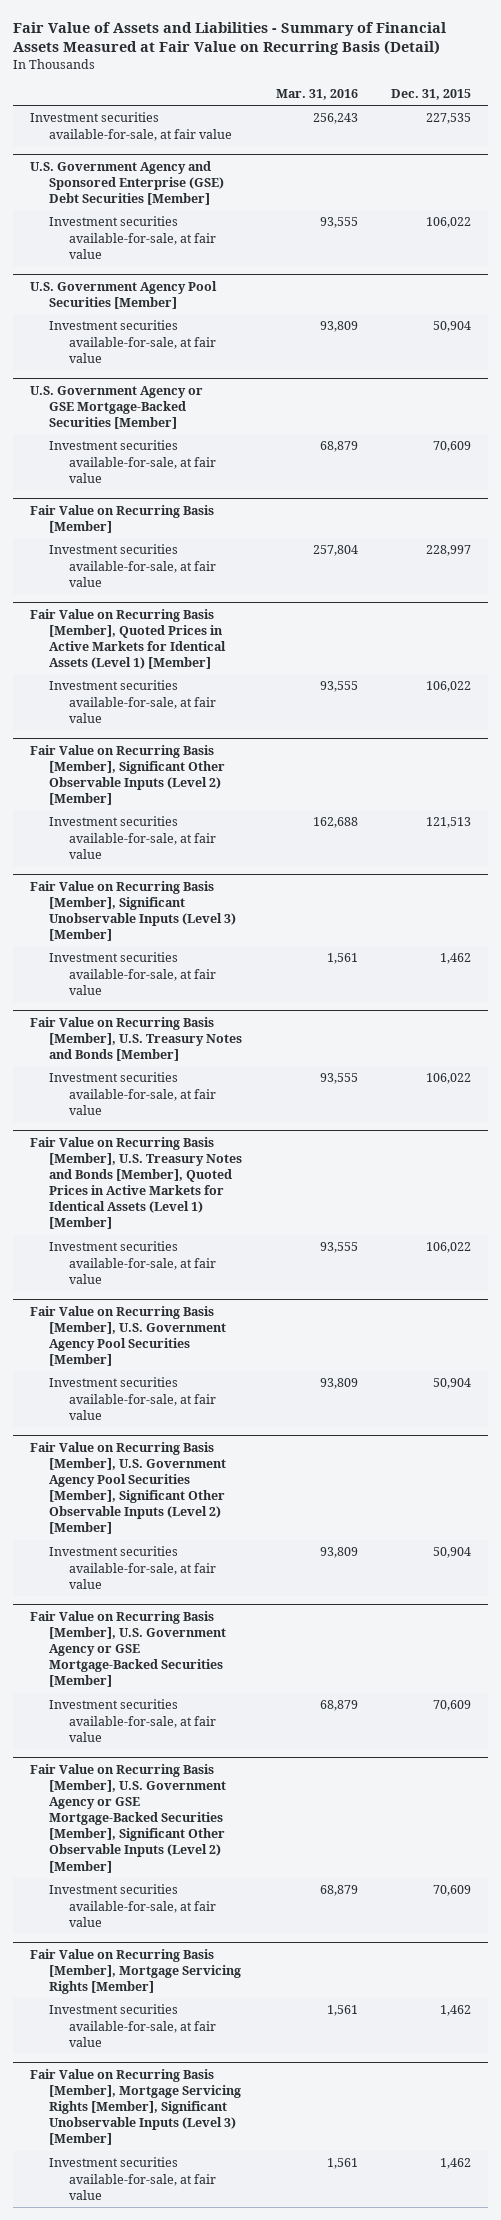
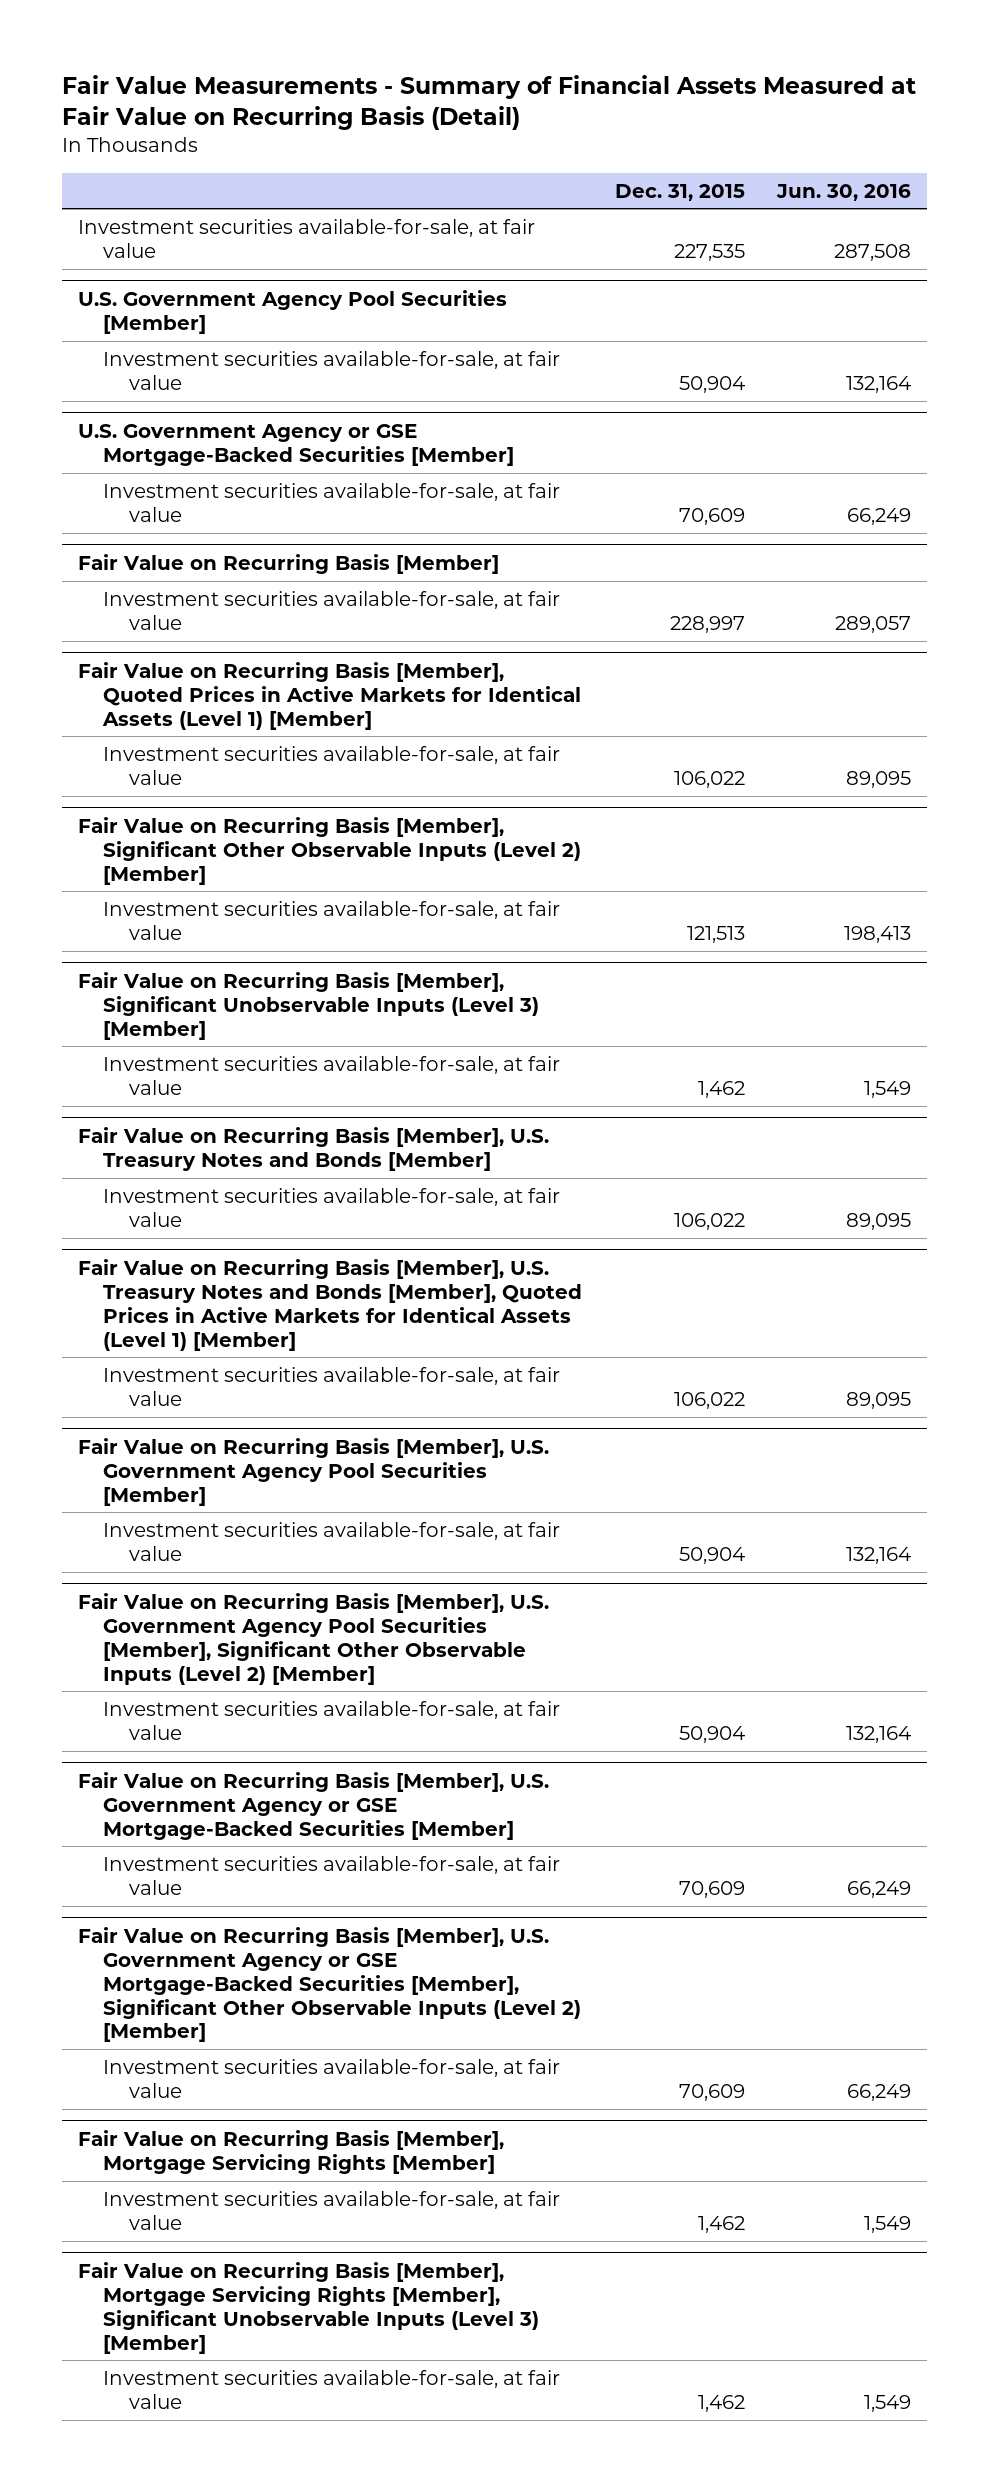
[13,21,447,55] Fair Value of Assets and Liabilities - Summary of Financial Assets Measured at Fair Value on Recurring Basis (Detail) -> [62,74,917,131] Fair Value Measurements - Summary of Financial Assets Measured at Fair Value on Recurring Basis (Detail)
[275,88,358,100] Mar. 31, 2016 -> none
none -> [775,183,911,201] Jun. 30, 2016
[30,160,225,205] U.S. Government Agency and Sponsored Enterprise (GSE) Debt Securities [Member] -> none
[49,216,216,259] Investment securities available-for-sale, at fair value -> none

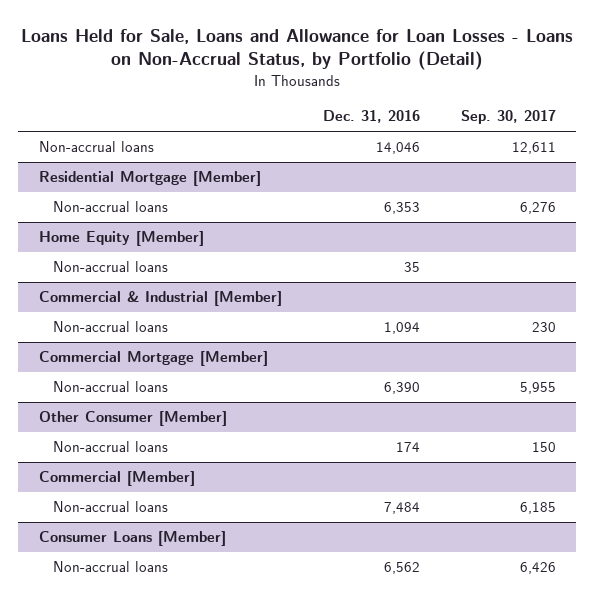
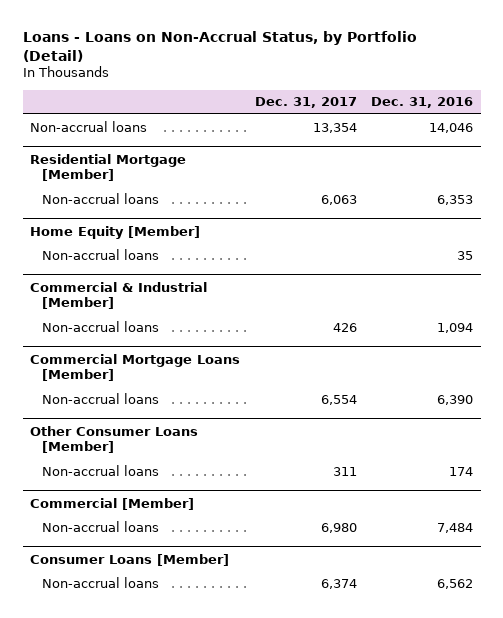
[21,28,574,71] Loans Held for Sale, Loans and Allowance for Loan Losses - Loans on Non-Accrual Status, by Portfolio (Detail) -> [22,30,417,62] Loans - Loans on Non-Accrual Status, by Portfolio (Detail)
[460,110,556,125] Sep. 30, 2017 -> none
none -> [254,97,357,109] Dec. 31, 2017
[38,351,268,367] Commercial Mortgage [Member] -> [30,353,241,382] Commercial Mortgage Loans [Member]
[38,411,227,427] Other Consumer [Member] -> [30,425,199,454] Other Consumer Loans [Member]

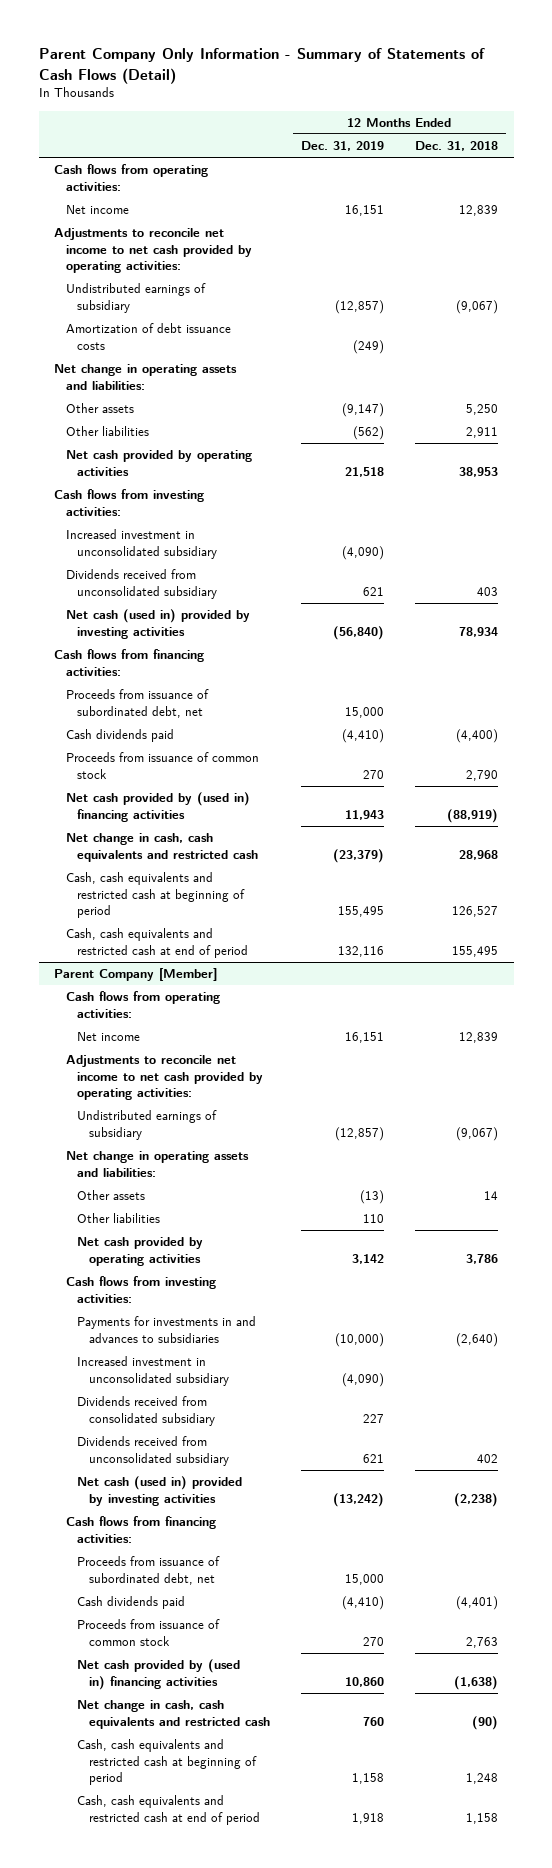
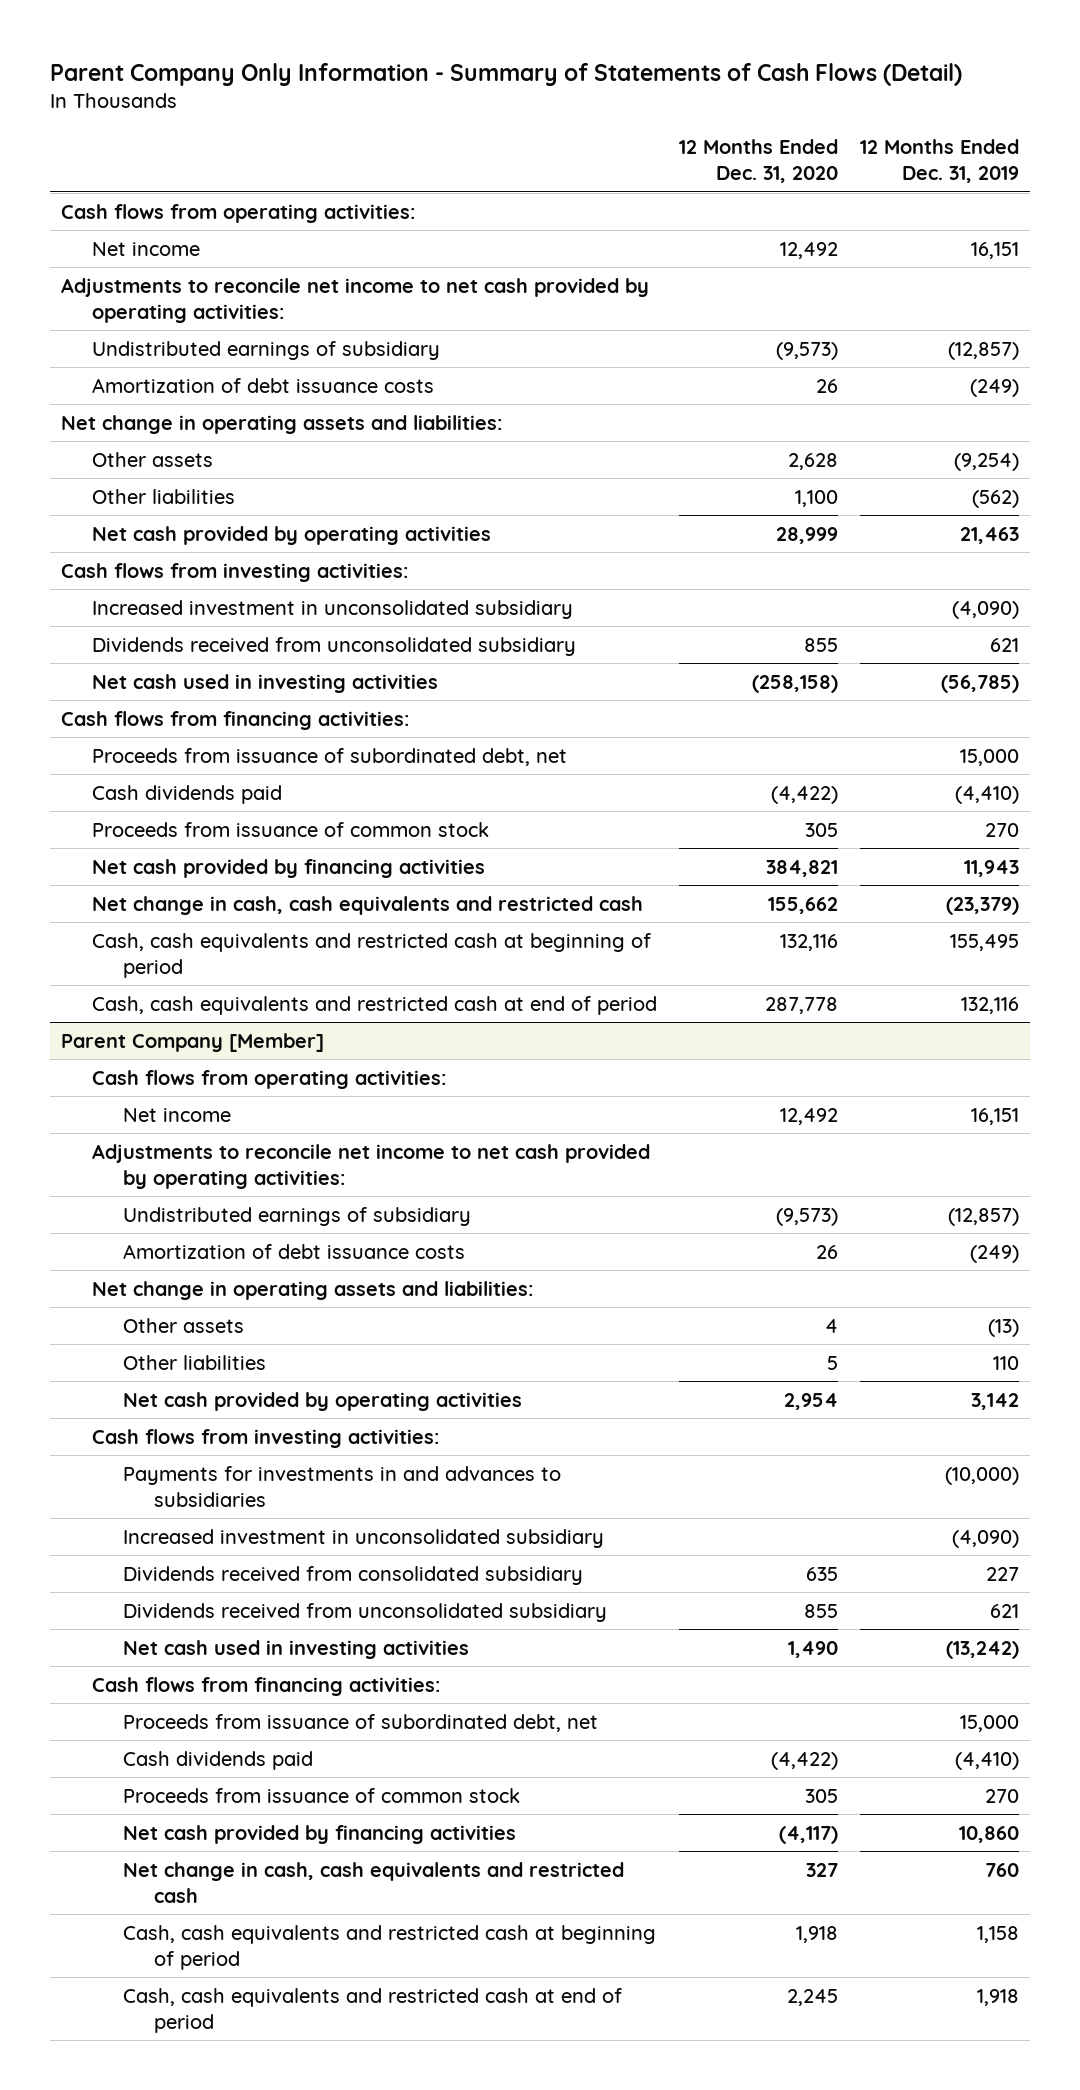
[414,141,498,152] Dec. 31, 2018 -> none
none -> [678,138,838,183] 12 Months Ended Dec. 31, 2020
[341,403,384,418] (9,147) -> [953,452,1019,471] (9,254)
[344,466,384,477] 21,518 -> [959,526,1019,544] 21,463
[65,609,250,639] Net cash (used in) provided by investing activities -> [91,673,438,693] Net cash used in investing activities
[332,625,384,640] (56,840) -> [940,674,1019,693] (56,785)
[65,792,250,822] Net cash provided by (used in) financing activities -> [91,858,485,878] Net cash provided by financing activities
none -> [123,1243,466,1259] Amortization of debt issuance costs
[77,1476,243,1506] Net cash (used in) provided by investing activities -> [123,1639,470,1659] Net cash used in investing activities
[77,1659,241,1690] Net cash provided by (used in) financing activities -> [123,1824,517,1844] Net cash provided by financing activities

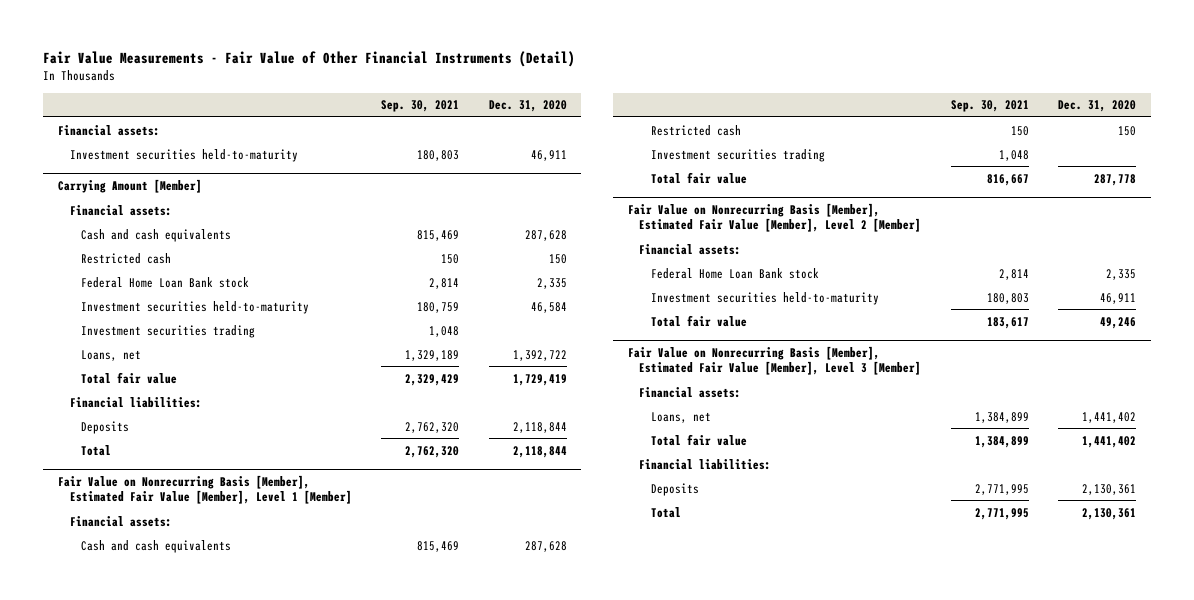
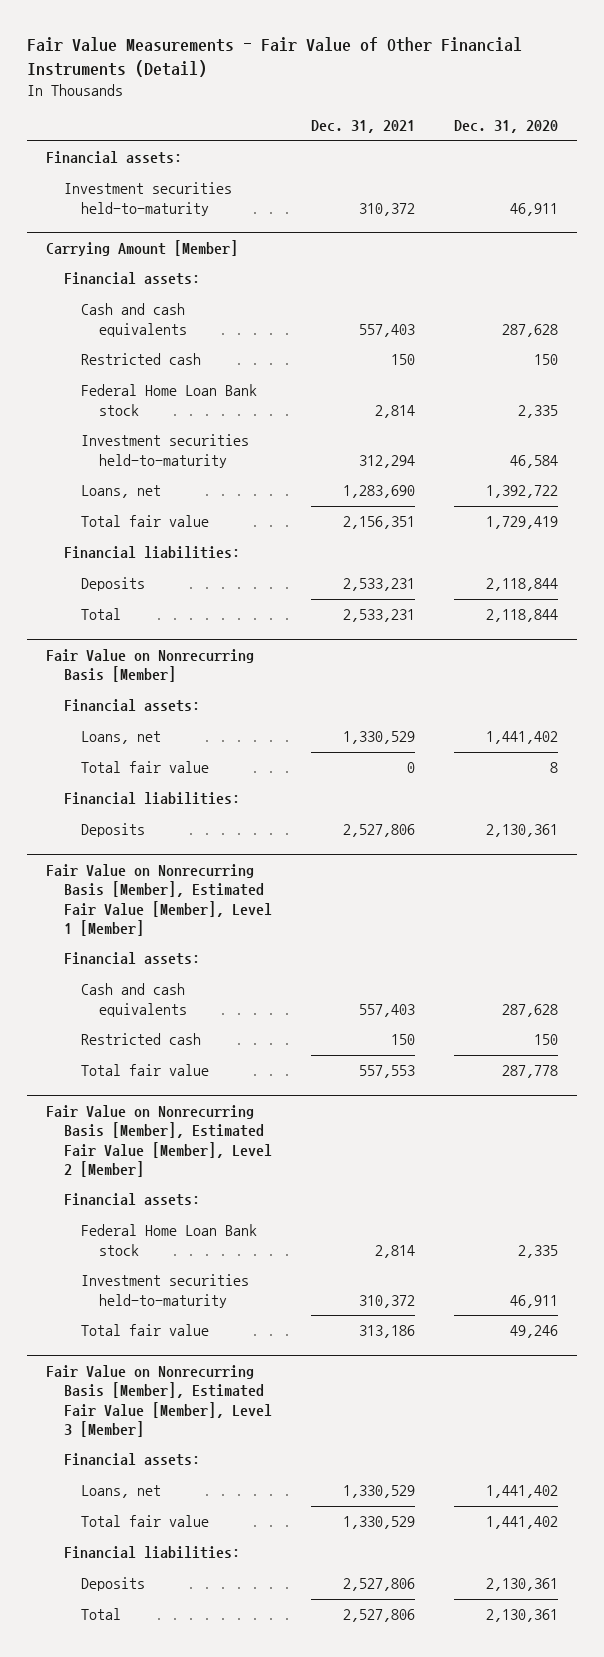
[381,100,460,113] Sep. 30, 2021 -> none
none -> [310,120,415,134] Dec. 31, 2021
[81,324,256,338] Investment securities trading -> none
none -> [46,648,255,683] Fair Value on Nonrecurring Basis [Member]
none -> [63,699,200,713] Financial assets:
none -> [81,731,162,745] Loans, net
none -> [81,761,210,774] Total fair value
none -> [63,792,240,806] Financial liabilities:
none -> [81,823,146,838] Deposits
[651,148,826,162] Investment securities trading -> none

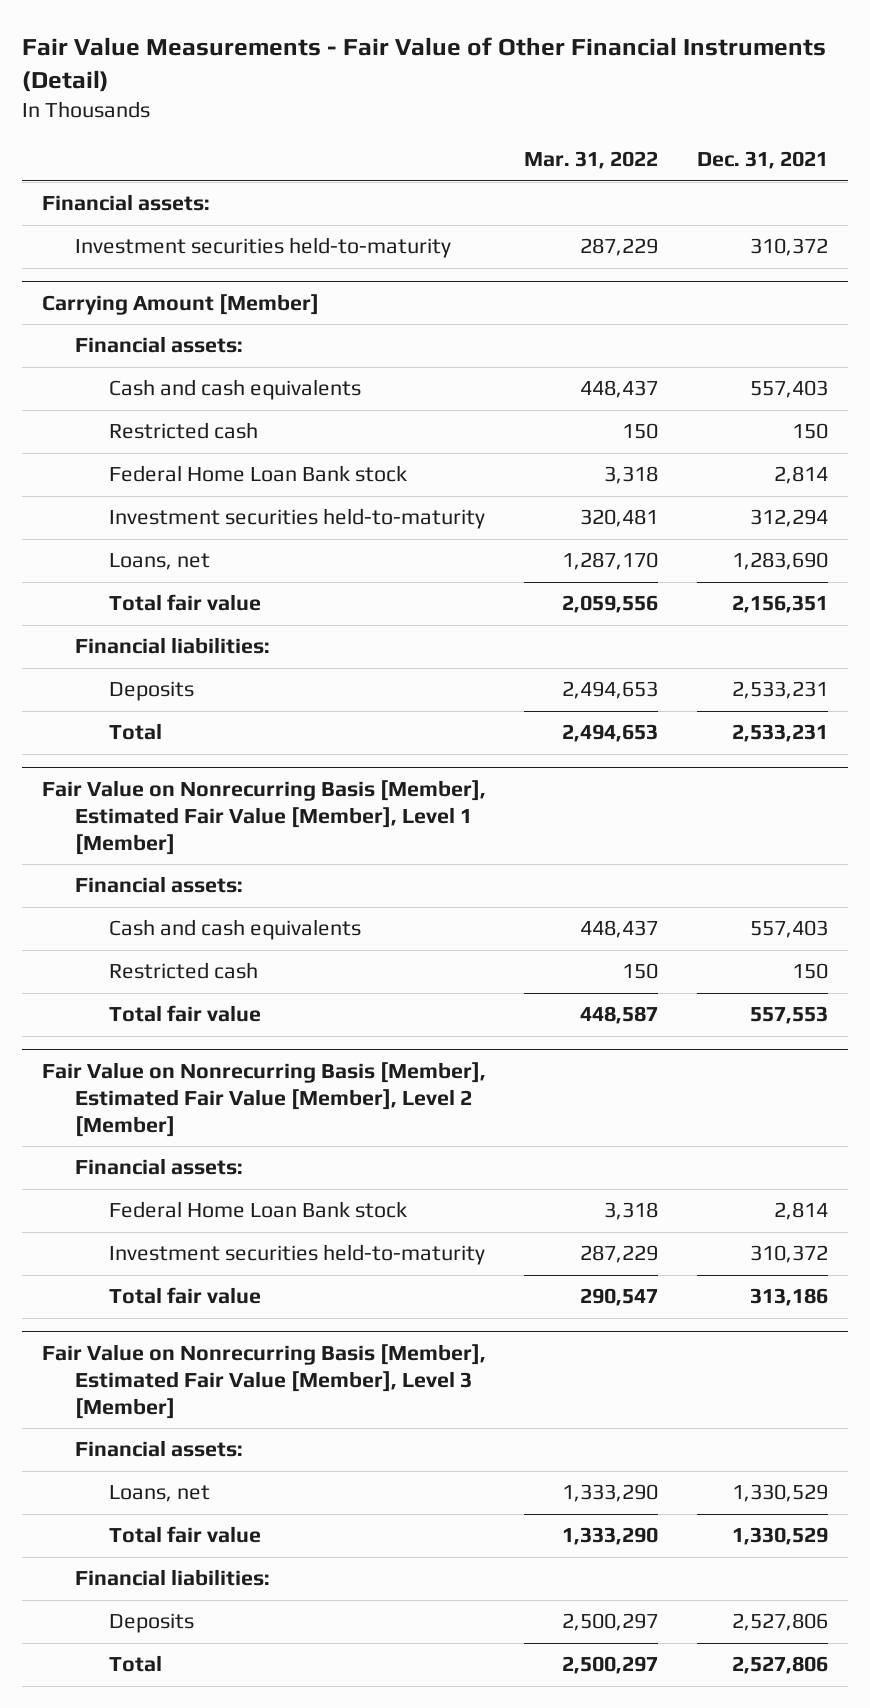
[453,120,558,134] Dec. 31, 2020 -> none
none -> [524,151,659,170] Mar. 31, 2022
[46,648,255,683] Fair Value on Nonrecurring Basis [Member] -> none
[63,699,200,713] Financial assets: -> none
[81,731,162,745] Loans, net -> none
[81,761,210,774] Total fair value -> none
[63,792,240,806] Financial liabilities: -> none
[81,823,146,838] Deposits -> none

